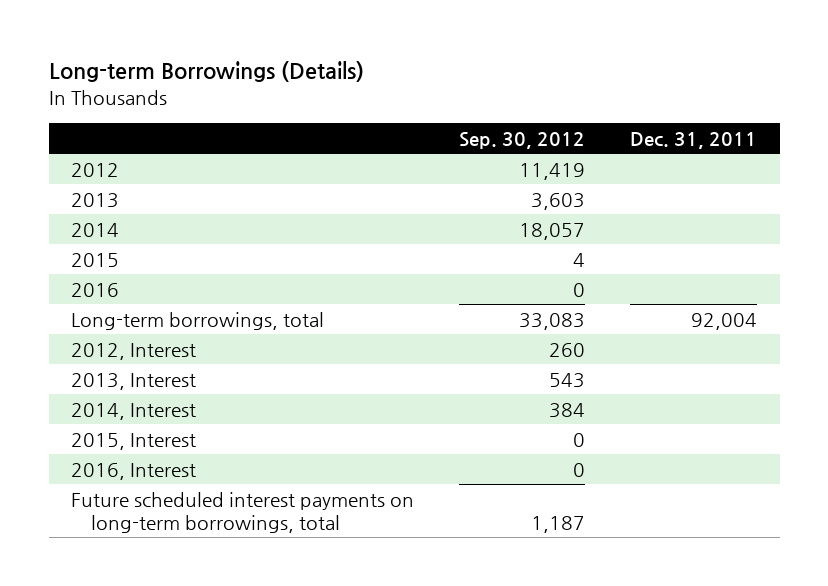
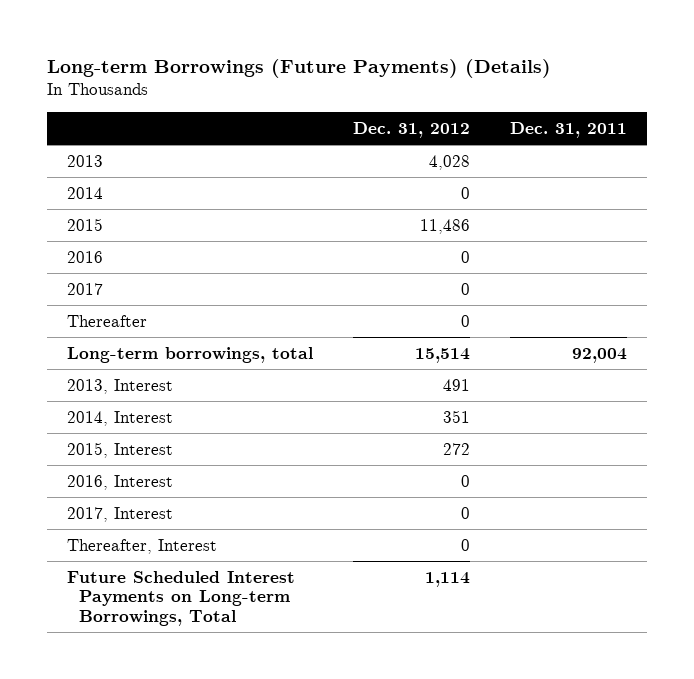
[48,61,364,83] Long-term Borrowings (Details) -> [46,58,551,78] Long-term Borrowings (Future Payments) (Details)
[459,132,586,150] Sep. 30, 2012 -> none
none -> [353,121,471,138] Dec. 31, 2012
[71,162,120,177] 2012 -> none
none -> [67,282,104,295] 2017
none -> [67,314,148,327] Thereafter
[71,342,197,360] 2012, Interest -> none
none -> [67,506,174,522] 2017, Interest
none -> [67,538,218,554] Thereafter, Interest
[71,491,415,534] Future scheduled interest payments on long-term borrowings, total -> [67,570,296,626] Future Scheduled Interest Payments on Long-term Borrowings, Total

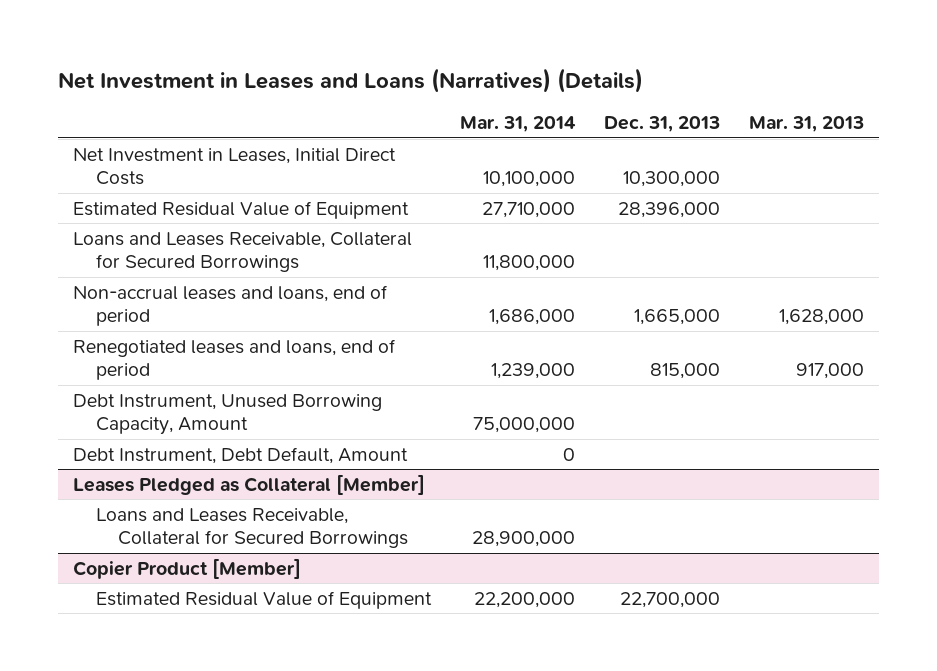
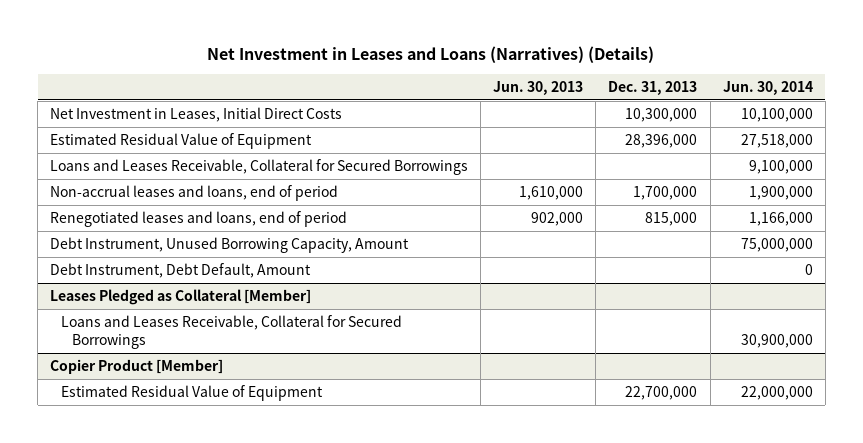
[459,115,576,132] Mar. 31, 2014 -> none
[749,115,865,132] Mar. 31, 2013 -> none
none -> [493,80,584,95] Jun. 30, 2013
none -> [722,80,813,95] Jun. 30, 2014
[634,309,721,326] 1,665,000 -> [633,186,698,201] 1,700,000

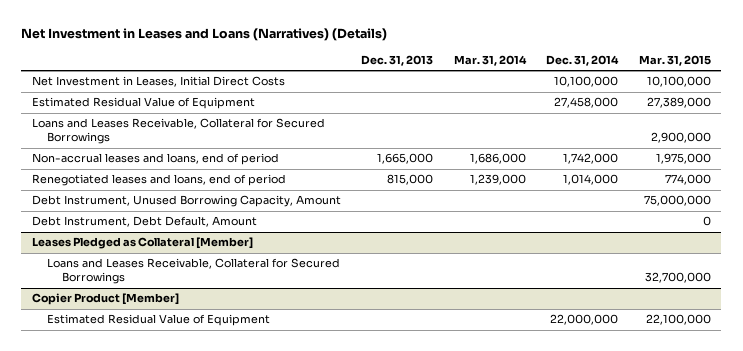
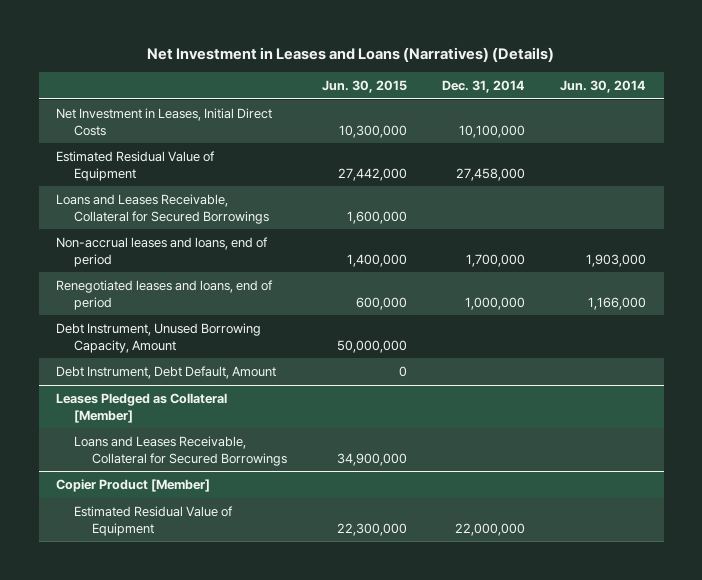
[361,54,434,66] Dec. 31, 2013 -> none
[453,54,527,66] Mar. 31, 2014 -> none
[639,54,712,66] Mar. 31, 2015 -> none
none -> [322,79,408,93] Jun. 30, 2015
none -> [560,79,647,93] Jun. 30, 2014
[563,153,619,165] 1,742,000 -> [466,253,526,267] 1,700,000
[563,174,619,186] 1,014,000 -> [465,296,526,310] 1,000,000

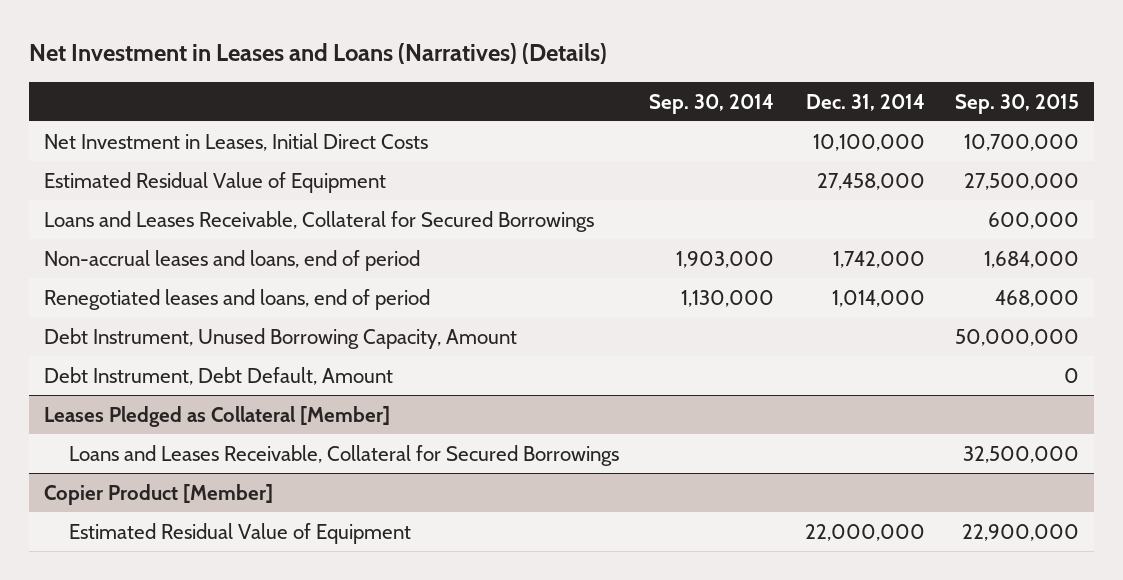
[322,79,408,93] Jun. 30, 2015 -> none
[560,79,647,93] Jun. 30, 2014 -> none
none -> [649,93,775,114] Sep. 30, 2014
none -> [955,93,1080,114] Sep. 30, 2015
[466,253,526,267] 1,700,000 -> [832,250,925,268] 1,742,000
[465,296,526,310] 1,000,000 -> [831,289,925,307] 1,014,000

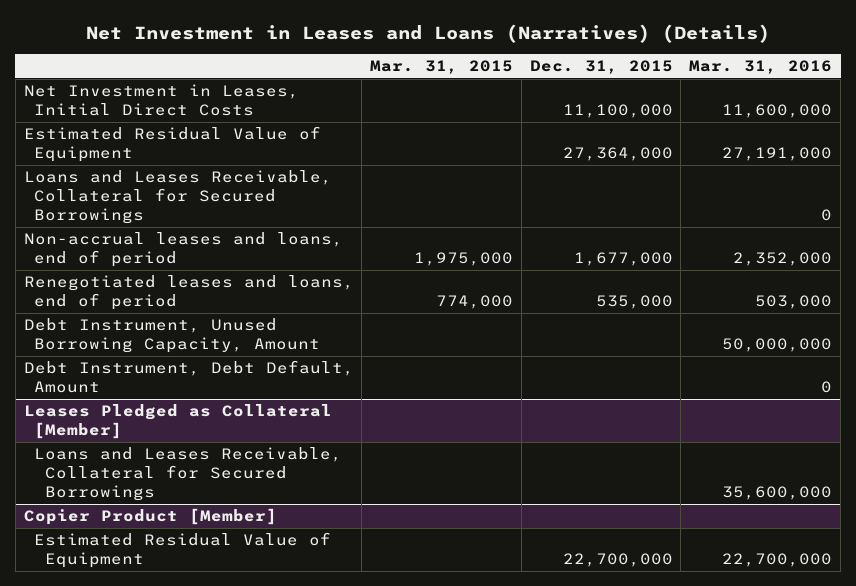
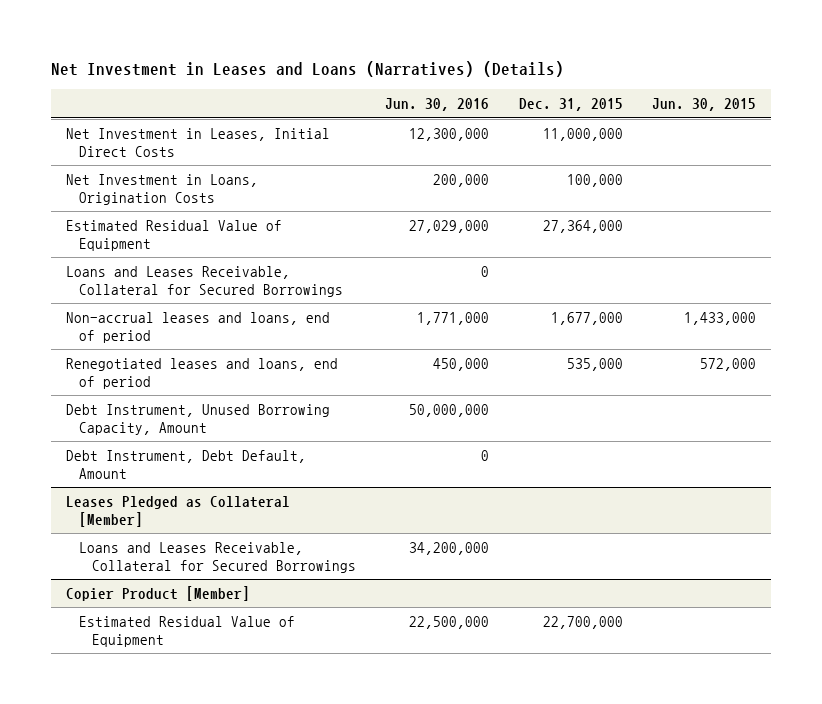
[370,59,514,74] Mar. 31, 2015 -> none
[689,59,833,74] Mar. 31, 2016 -> none
none -> [385,98,490,112] Jun. 30, 2016
none -> [652,98,757,112] Jun. 30, 2015
[562,104,673,119] 11,100,000 -> [542,127,623,141] 11,000,000
none -> [65,173,258,205] Net Investment in Loans, Origination Costs

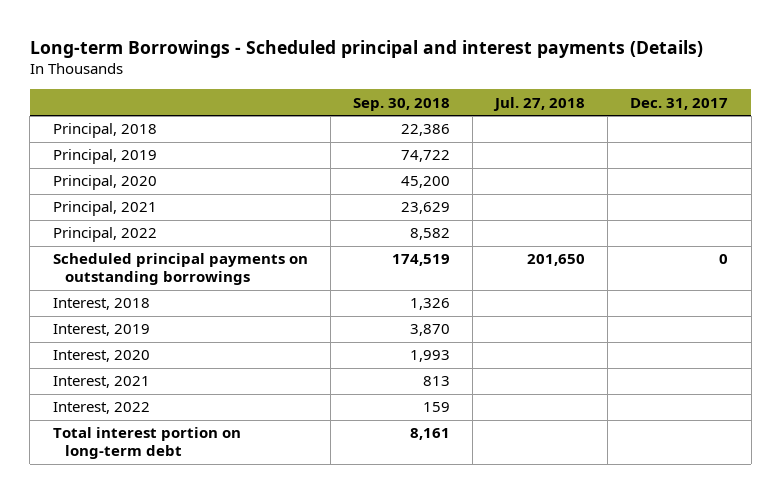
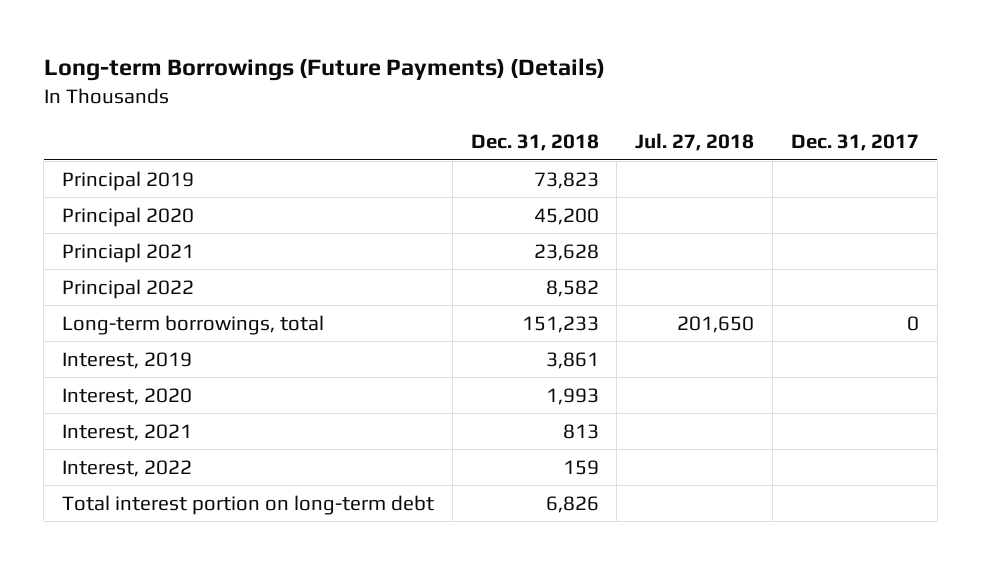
[29,39,703,58] Long-term Borrowings - Scheduled principal and interest payments (Details) -> [43,58,605,82] Long-term Borrowings (Future Payments) (Details)
[352,97,450,111] Sep. 30, 2018 -> none
none -> [470,134,599,152] Dec. 31, 2018
[52,201,157,217] Principal, 2021 -> none
[52,298,150,311] Interest, 2018 -> none
[52,123,157,139] Principal, 2018 -> [61,170,194,191] Principal 2019
[52,149,157,165] Principal, 2019 -> [61,206,194,227] Principal 2020
[52,175,157,191] Principal, 2020 -> [61,242,194,263] Princiapl 2021
[52,227,157,243] Principal, 2022 -> [61,278,194,299] Principal 2022
[52,253,308,286] Scheduled principal payments on outstanding borrowings -> [61,314,324,335] Long-term borrowings, total

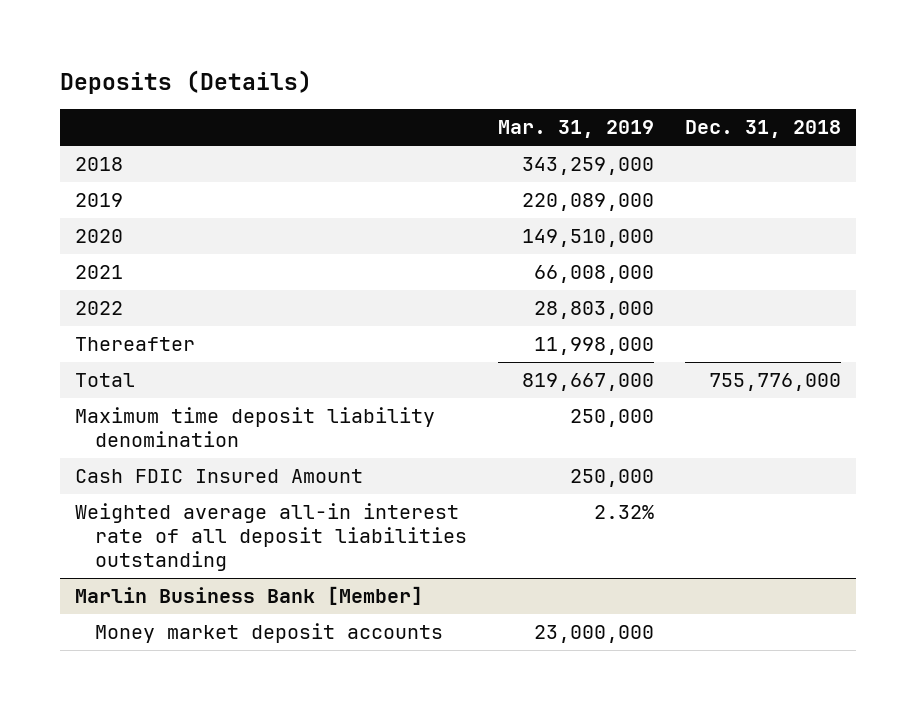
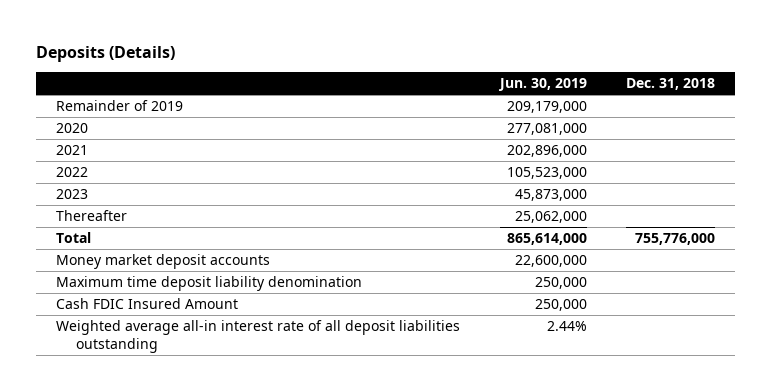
[497,120,654,139] Mar. 31, 2019 -> none
none -> [497,78,587,92] Jun. 30, 2019
[75,193,124,208] 2019 -> none
[75,157,124,172] 2018 -> [55,100,183,112] Remainder of 2019
none -> [55,189,88,200] 2023
none -> [55,254,270,270] Money market deposit accounts
[75,586,424,606] Marlin Business Bank [Member] -> none
[94,623,443,644] Money market deposit accounts -> none

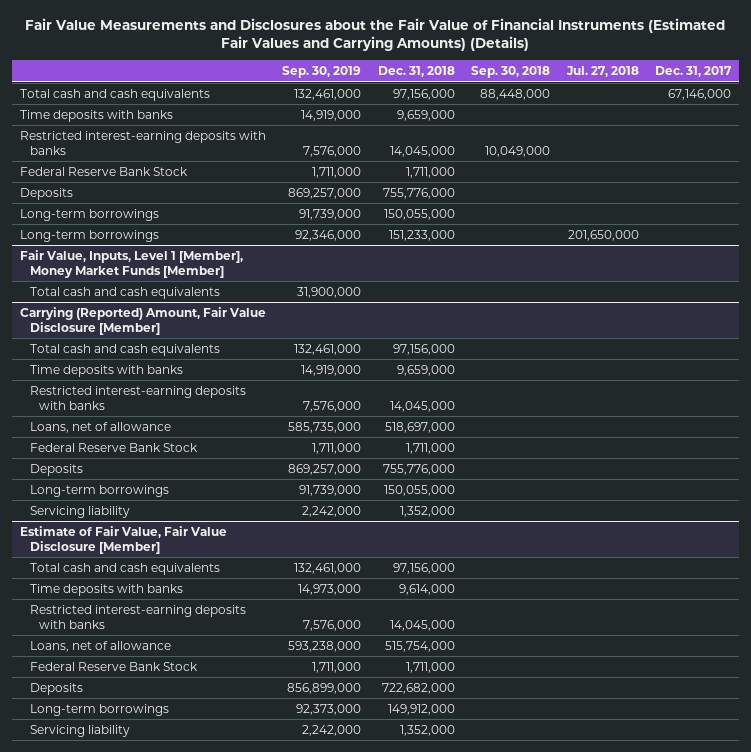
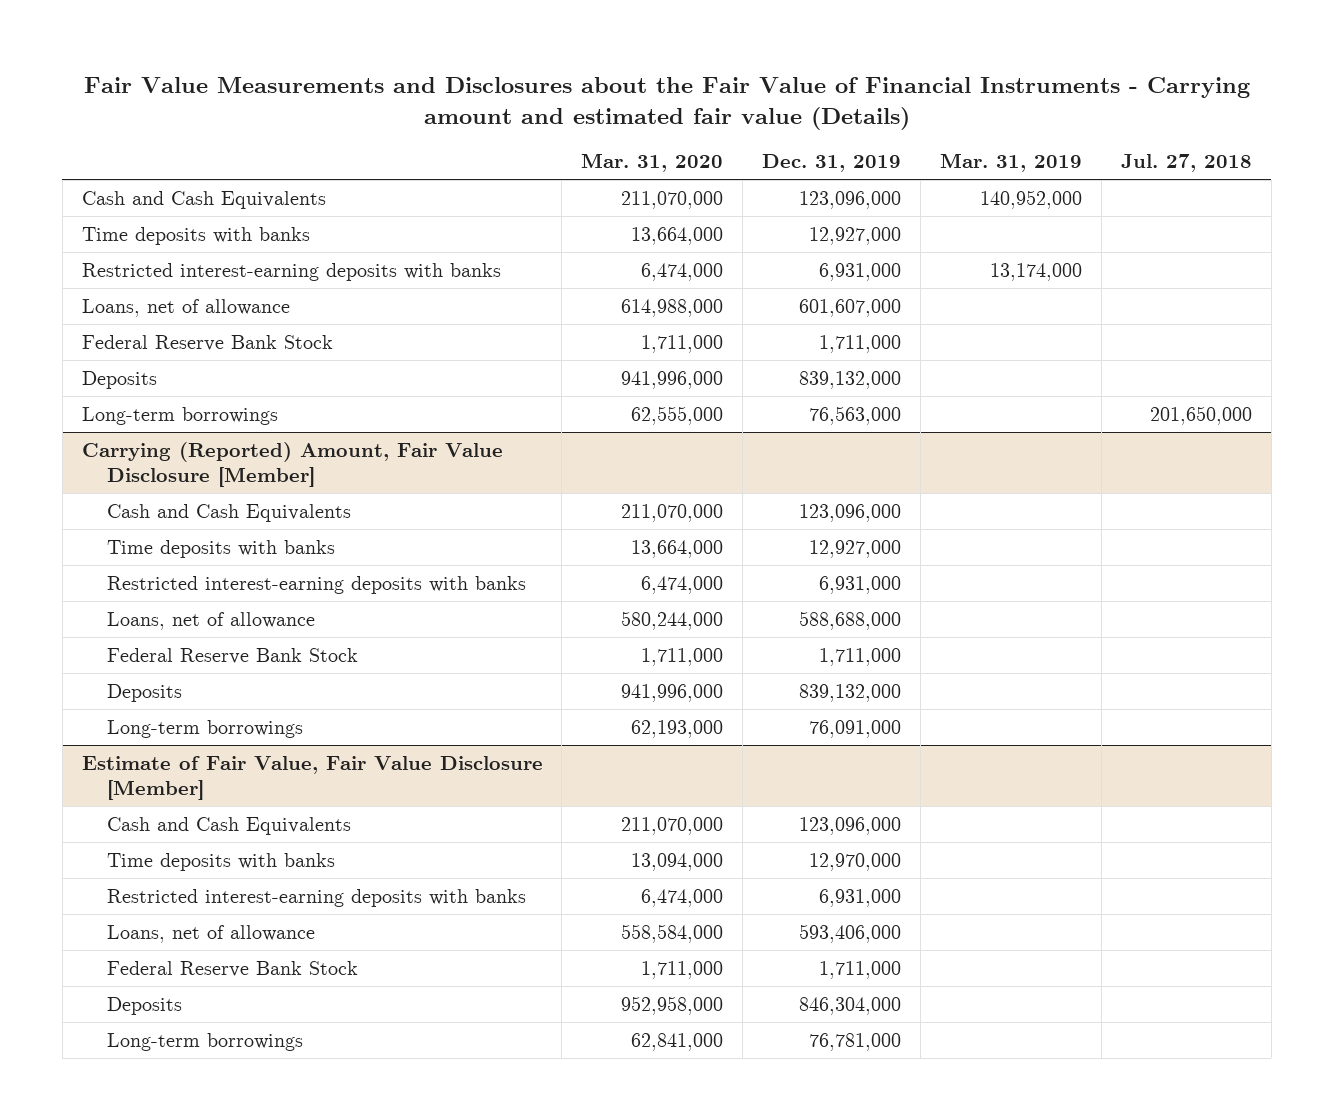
[25,18,726,52] Fair Value Measurements and Disclosures about the Fair Value of Financial Instruments (Estimated Fair Values and Carrying Amounts) (Details) -> [83,76,1250,130] Fair Value Measurements and Disclosures about the Fair Value of Financial Instruments - Carrying amount and estimated fair value (Details)
[282,66,362,79] Sep. 30, 2019 -> none
[377,66,455,78] Dec. 31, 2018 -> none
[471,66,551,79] Sep. 30, 2018 -> none
[655,66,733,78] Dec. 31, 2017 -> none
none -> [581,153,724,173] Mar. 31, 2020
none -> [762,154,902,173] Dec. 31, 2019
none -> [939,153,1082,173] Mar. 31, 2019
[19,88,210,101] Total cash and cash equivalents -> [81,190,326,209] Cash and Cash Equivalents
none -> [81,298,290,317] Loans, net of allowance
[19,208,159,221] Long-term borrowings -> none
[19,249,243,278] Fair Value, Inputs, Level 1 [Member], Money Market Funds [Member] -> none
[29,286,220,299] Total cash and cash equivalents -> none
[29,343,220,356] Total cash and cash equivalents -> [107,503,352,522] Cash and Cash Equivalents
[29,505,130,518] Servicing liability -> none
[29,562,220,575] Total cash and cash equivalents -> [107,816,352,835] Cash and Cash Equivalents
[29,724,130,737] Servicing liability -> none

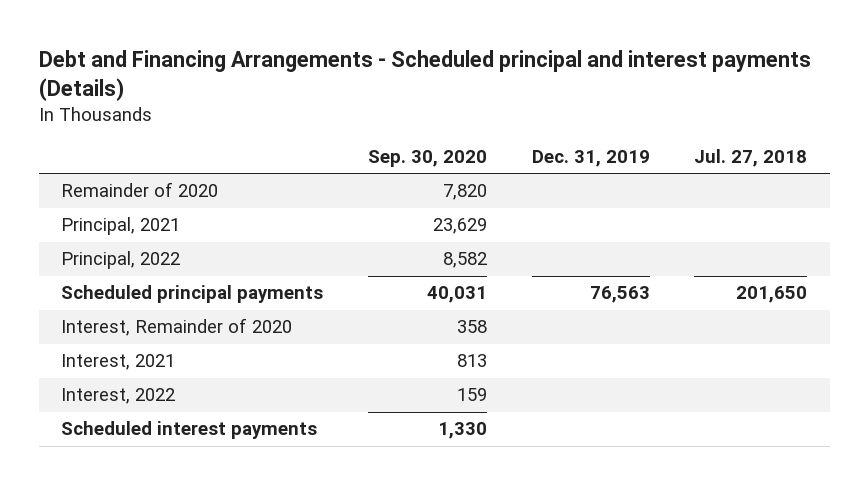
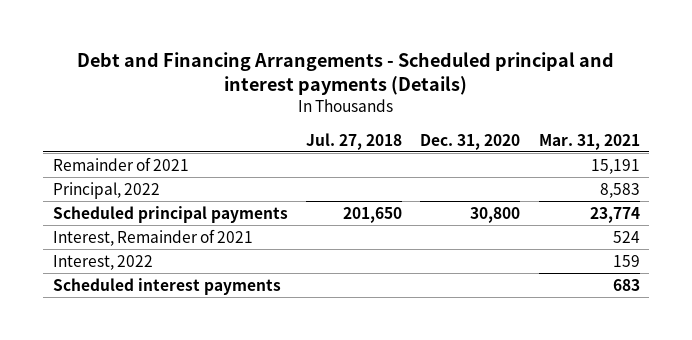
[367,149,487,167] Sep. 30, 2020 -> none
[531,149,650,167] Dec. 31, 2019 -> none
none -> [420,133,521,150] Dec. 31, 2020
none -> [538,133,640,150] Mar. 31, 2021
[61,217,181,236] Principal, 2021 -> none
[61,182,219,198] Remainder of 2020 -> [52,156,189,171] Remainder of 2021
[61,354,176,371] Interest, 2021 -> none
[61,318,293,337] Interest, Remainder of 2020 -> [52,228,253,246] Interest, Remainder of 2021

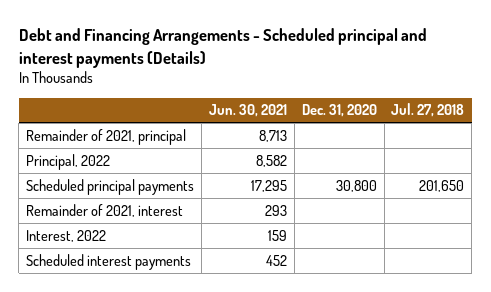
[538,133,640,150] Mar. 31, 2021 -> none
none -> [208,104,287,118] Jun. 30, 2021
[52,156,189,171] Remainder of 2021 -> [26,128,187,145] Remainder of 2021, principal
[52,228,253,246] Interest, Remainder of 2021 -> [26,203,184,217] Remainder of 2021, interest

